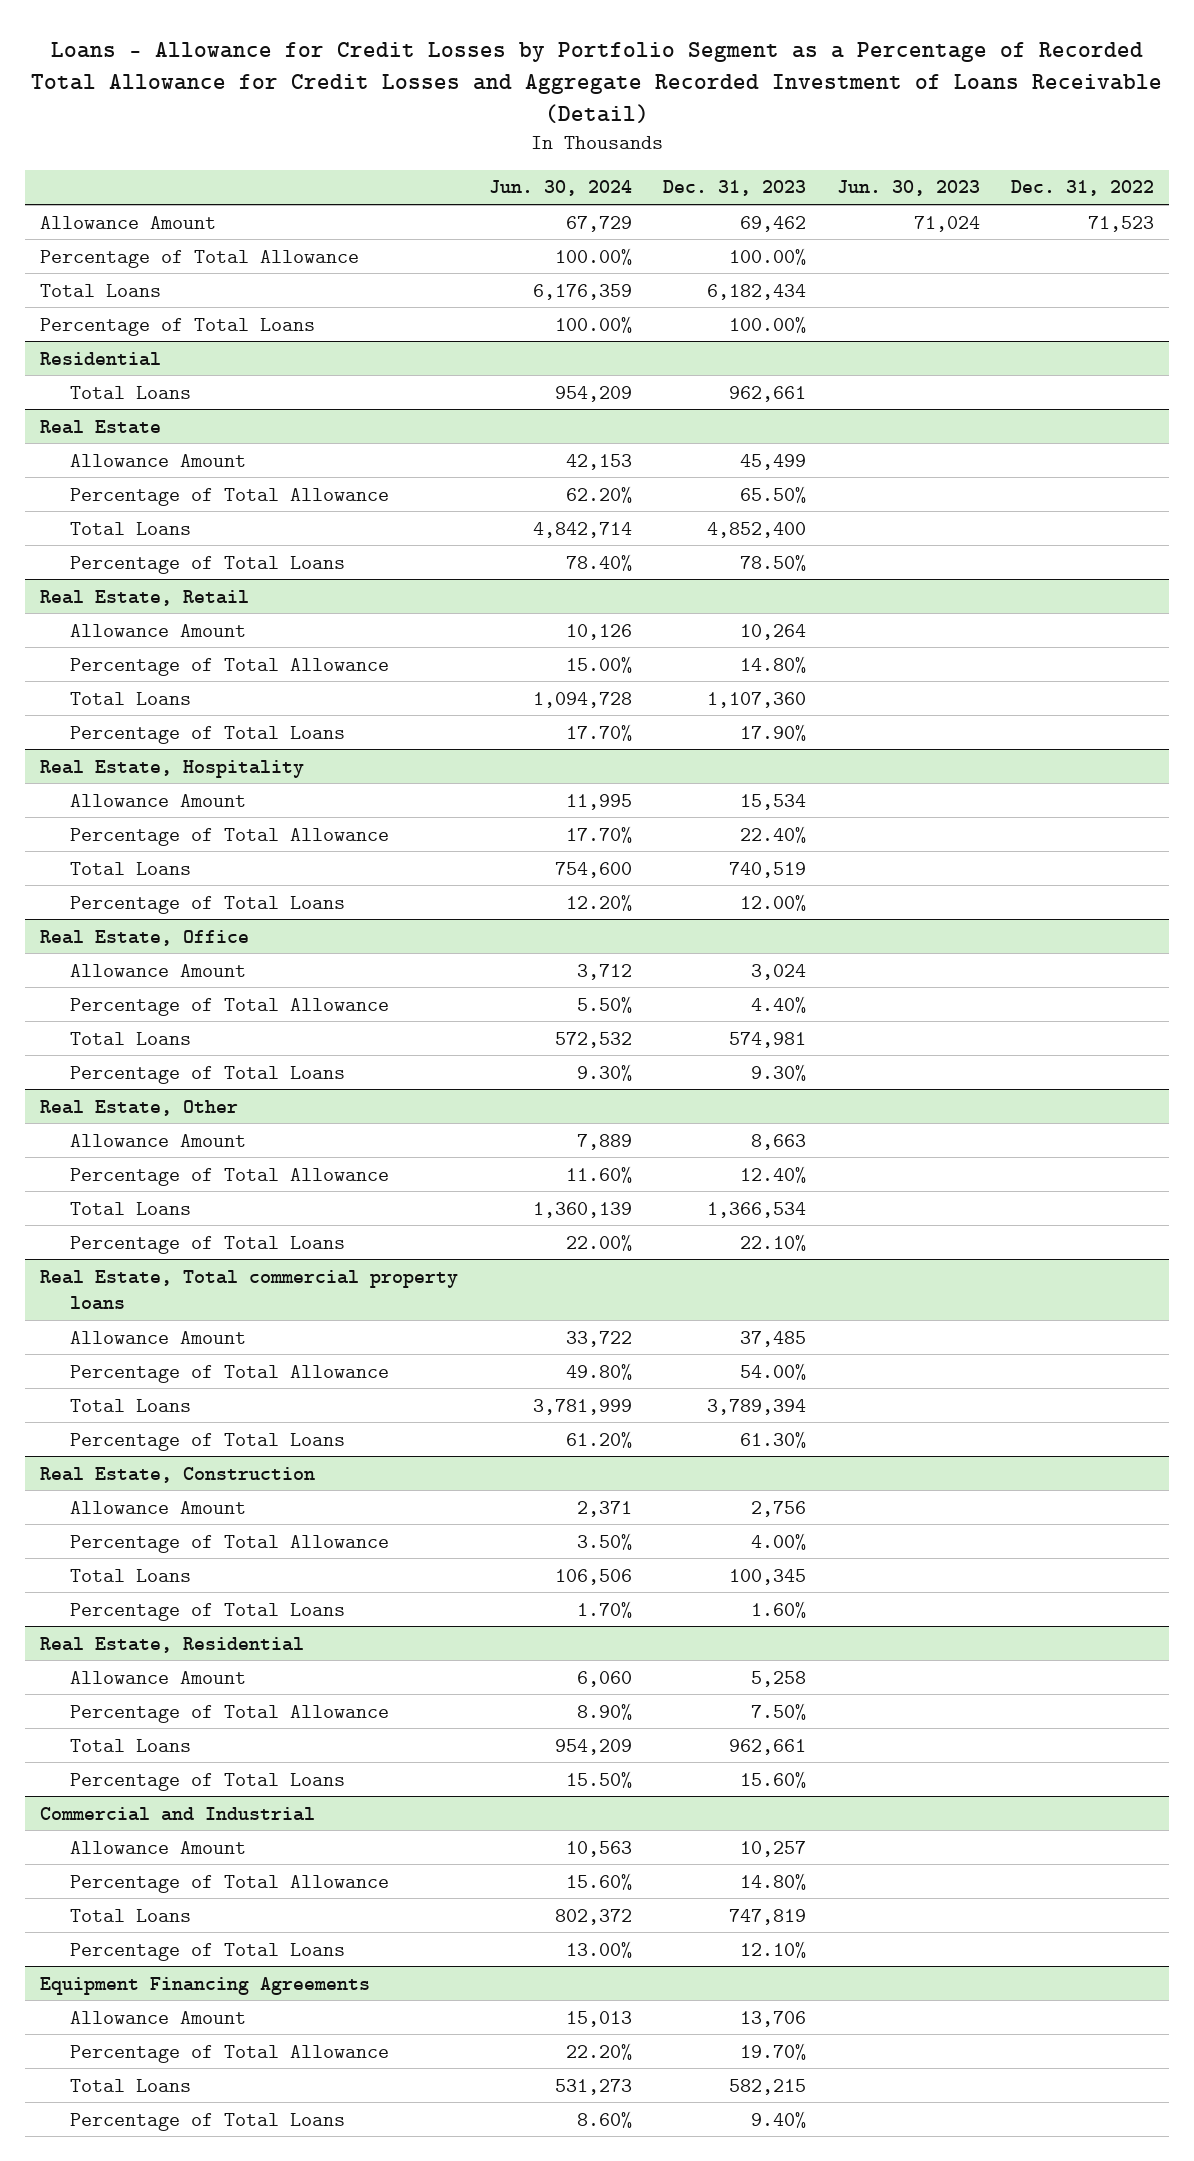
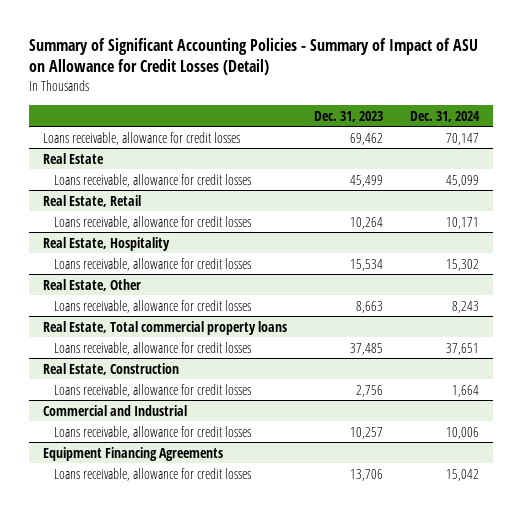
[31,42,1163,124] Loans - Allowance for Credit Losses by Portfolio Segment as a Percentage of Recorded Total Allowance for Credit Losses and Aggregate Recorded Investment of Loans Receivable (Detail) -> [29,37,479,76] Summary of Significant Accounting Policies - Summary of Impact of ASU on Allowance for Credit Losses (Detail)
[489,180,633,197] Jun. 30, 2024 -> none
[836,180,980,197] Jun. 30, 2023 -> none
[1010,180,1154,197] Dec. 31, 2022 -> none
none -> [410,110,481,122] Dec. 31, 2024
[40,249,360,268] Percentage of Total Allowance -> none
[40,283,162,297] Total Loans -> none
[40,317,316,336] Percentage of Total Loans -> none
[40,351,162,366] Residential -> none
[70,385,192,399] Total Loans -> none
[40,215,217,229] Allowance Amount -> [42,131,240,145] Loans receivable, allowance for credit losses
[70,487,390,506] Percentage of Total Allowance -> none
[70,521,192,535] Total Loans -> none
[70,555,346,574] Percentage of Total Loans -> none
[70,453,247,467] Allowance Amount -> [53,173,251,187] Loans receivable, allowance for credit losses
[70,657,390,676] Percentage of Total Allowance -> none
[70,691,192,705] Total Loans -> none
[70,725,346,744] Percentage of Total Loans -> none
[70,623,247,637] Allowance Amount -> [53,215,251,229] Loans receivable, allowance for credit losses
[70,827,390,846] Percentage of Total Allowance -> none
[70,861,192,875] Total Loans -> none
[70,895,346,914] Percentage of Total Loans -> none
[40,929,250,946] Real Estate, Office -> none
[70,963,247,977] Allowance Amount -> none
[70,997,390,1016] Percentage of Total Allowance -> none
[70,1031,192,1045] Total Loans -> none
[70,1065,346,1084] Percentage of Total Loans -> none
[70,793,247,807] Allowance Amount -> [53,257,251,271] Loans receivable, allowance for credit losses
[70,1167,390,1186] Percentage of Total Allowance -> none
[70,1201,192,1215] Total Loans -> none
[70,1235,346,1254] Percentage of Total Loans -> none
[70,1133,247,1147] Allowance Amount -> [53,299,251,313] Loans receivable, allowance for credit losses
[70,1364,390,1383] Percentage of Total Allowance -> none
[70,1398,192,1412] Total Loans -> none
[70,1432,346,1451] Percentage of Total Loans -> none
[70,1330,247,1344] Allowance Amount -> [53,341,251,355] Loans receivable, allowance for credit losses
[70,1534,390,1553] Percentage of Total Allowance -> none
[70,1568,192,1582] Total Loans -> none
[70,1602,346,1621] Percentage of Total Loans -> none
[40,1636,305,1653] Real Estate, Residential -> none
[70,1670,247,1684] Allowance Amount -> none
[70,1704,390,1723] Percentage of Total Allowance -> none
[70,1738,192,1752] Total Loans -> none
[70,1772,346,1791] Percentage of Total Loans -> none
[70,1500,247,1514] Allowance Amount -> [53,383,251,397] Loans receivable, allowance for credit losses
[70,1874,390,1893] Percentage of Total Allowance -> none
[70,1908,192,1922] Total Loans -> none
[70,1942,346,1961] Percentage of Total Loans -> none
[70,1840,247,1854] Allowance Amount -> [53,425,251,439] Loans receivable, allowance for credit losses
[70,2044,390,2063] Percentage of Total Allowance -> none
[70,2078,192,2092] Total Loans -> none
[70,2112,346,2131] Percentage of Total Loans -> none
[70,2010,247,2024] Allowance Amount -> [53,467,251,481] Loans receivable, allowance for credit losses

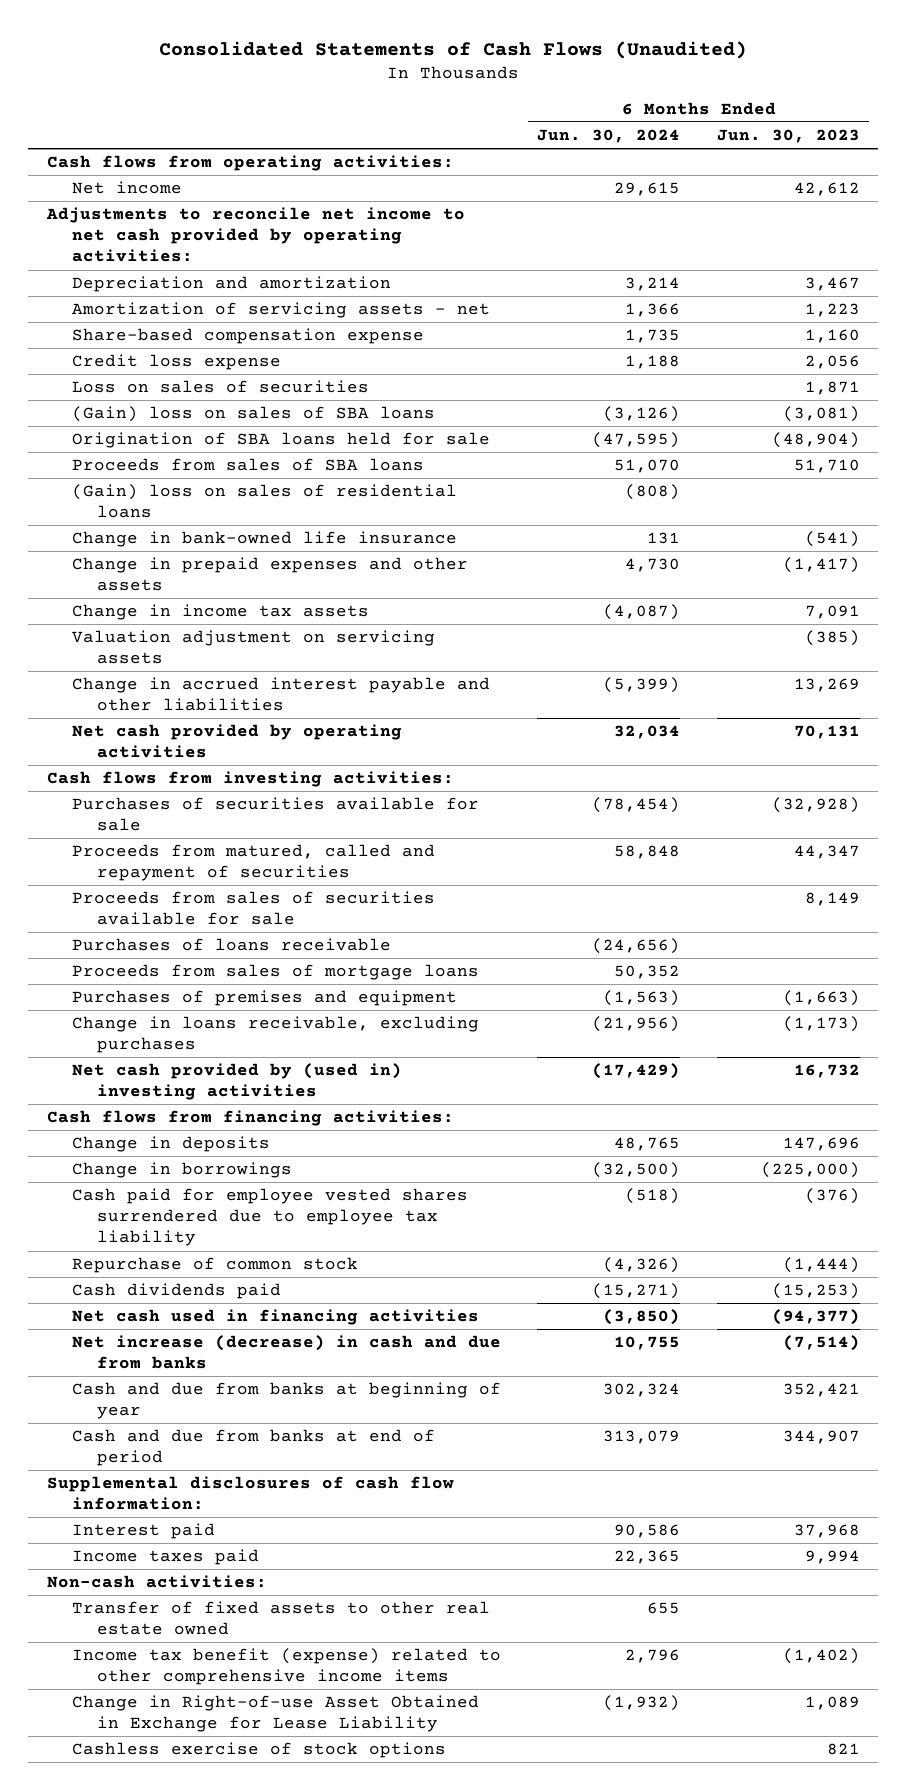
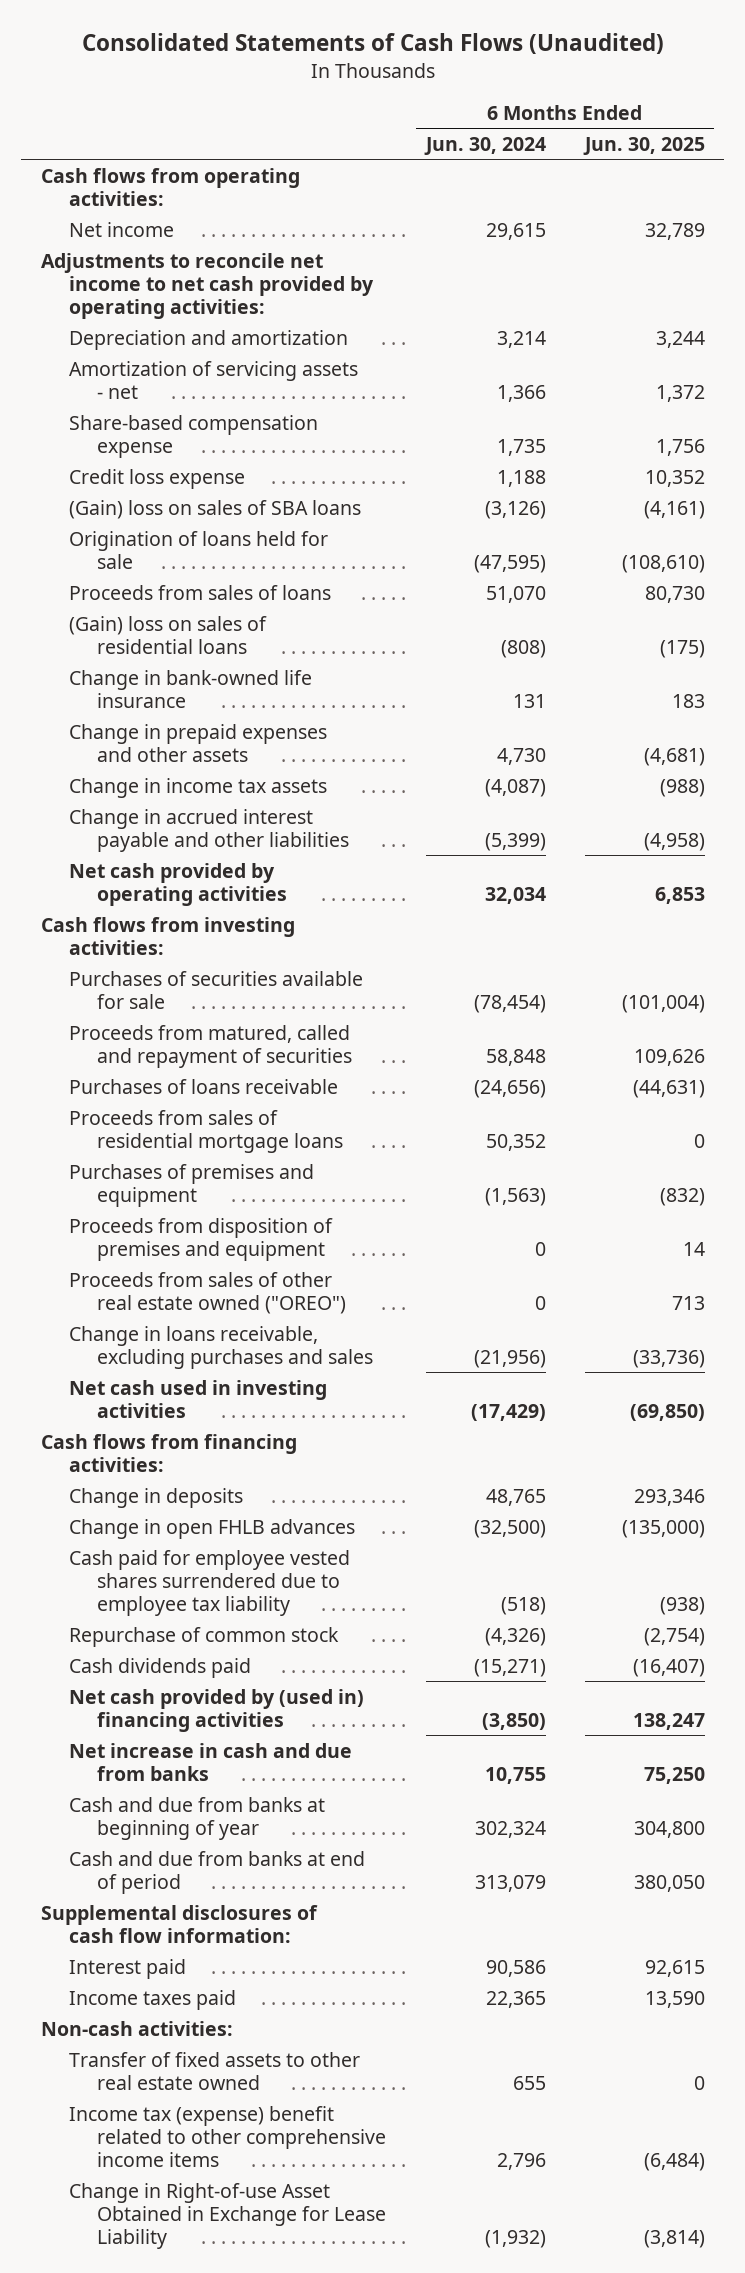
[716,129,860,144] Jun. 30, 2023 -> none
none -> [582,136,705,155] Jun. 30, 2025
[71,380,369,394] Loss on sales of securities -> none
[71,432,490,449] Origination of SBA loans held for sale -> [69,530,329,569] Origination of loans held for sale
[71,458,424,472] Proceeds from sales of SBA loans -> [69,584,332,600] Proceeds from sales of loans
[71,630,435,665] Valuation adjustment on servicing assets -> none
[71,891,435,926] Proceeds from sales of securities available for sale -> none
[71,964,479,981] Proceeds from sales of mortgage loans -> [69,1109,344,1153] Proceeds from sales of residential mortgage loans
none -> [69,1217,334,1261] Proceeds from disposition of premises and equipment
none -> [69,1271,347,1314] Proceeds from sales of other real estate owned ("OREO")
[71,1016,479,1054] Change in loans receivable, excluding purchases -> [69,1325,374,1369] Change in loans receivable, excluding purchases and sales
[71,1063,402,1101] Net cash provided by (used in) investing activities -> [69,1379,328,1418] Net cash used in investing activities
[71,1162,292,1179] Change in borrowings -> [69,1518,356,1539] Change in open FHLB advances
[71,1309,479,1326] Net cash used in financing activities -> [69,1688,365,1732] Net cash provided by (used in) financing activities
[71,1335,501,1370] Net increase (decrease) in cash and due from banks -> [69,1742,353,1781] Net increase in cash and due from banks
[71,1648,501,1686] Income tax benefit (expense) related to other comprehensive income items -> [69,2105,387,2167] Income tax (expense) benefit related to other comprehensive income items
[71,1742,446,1759] Cashless exercise of stock options -> none

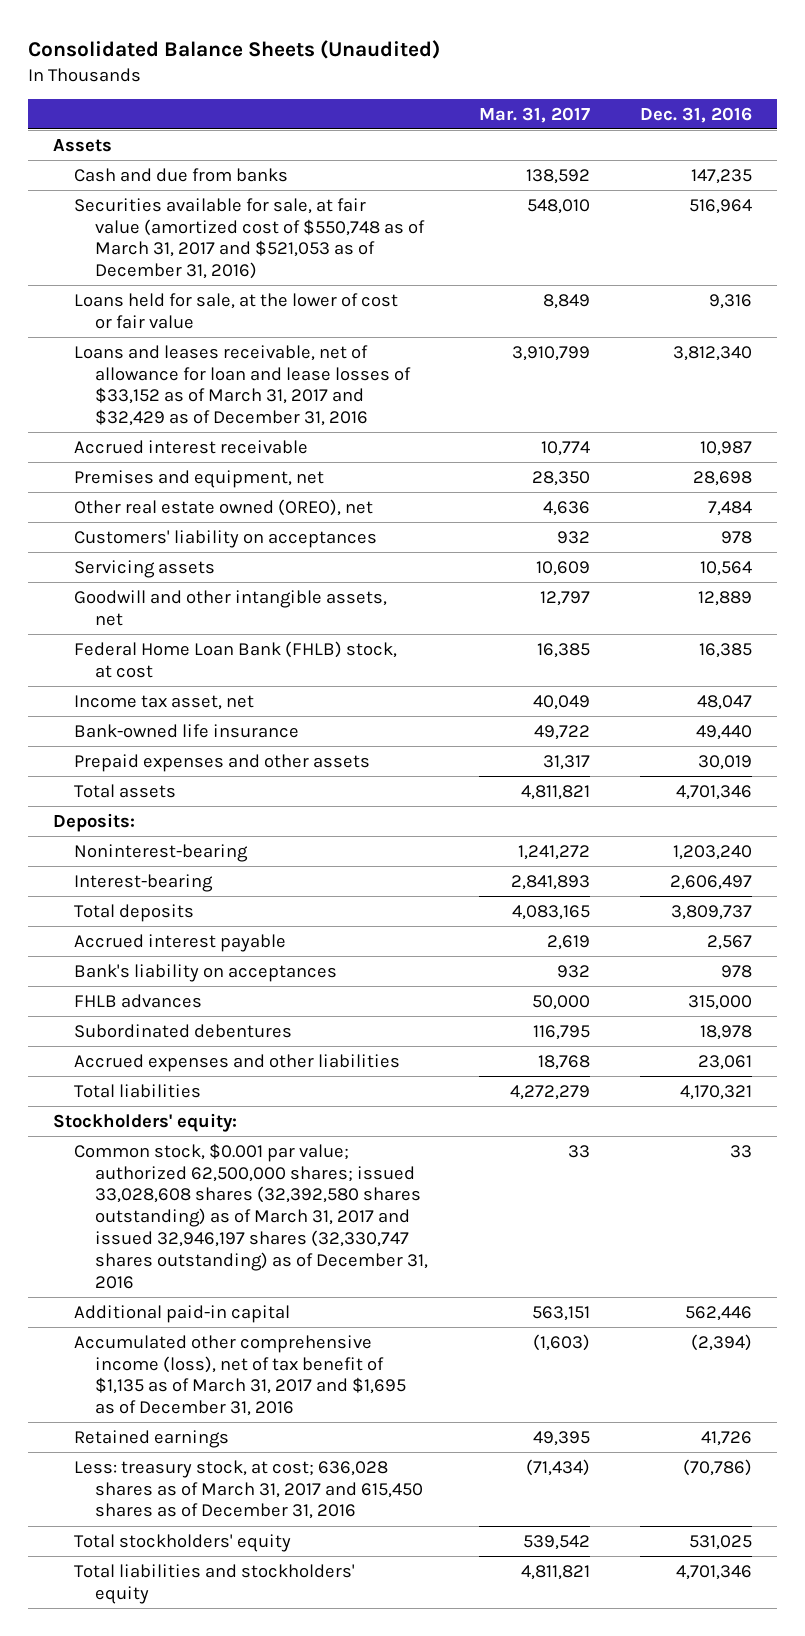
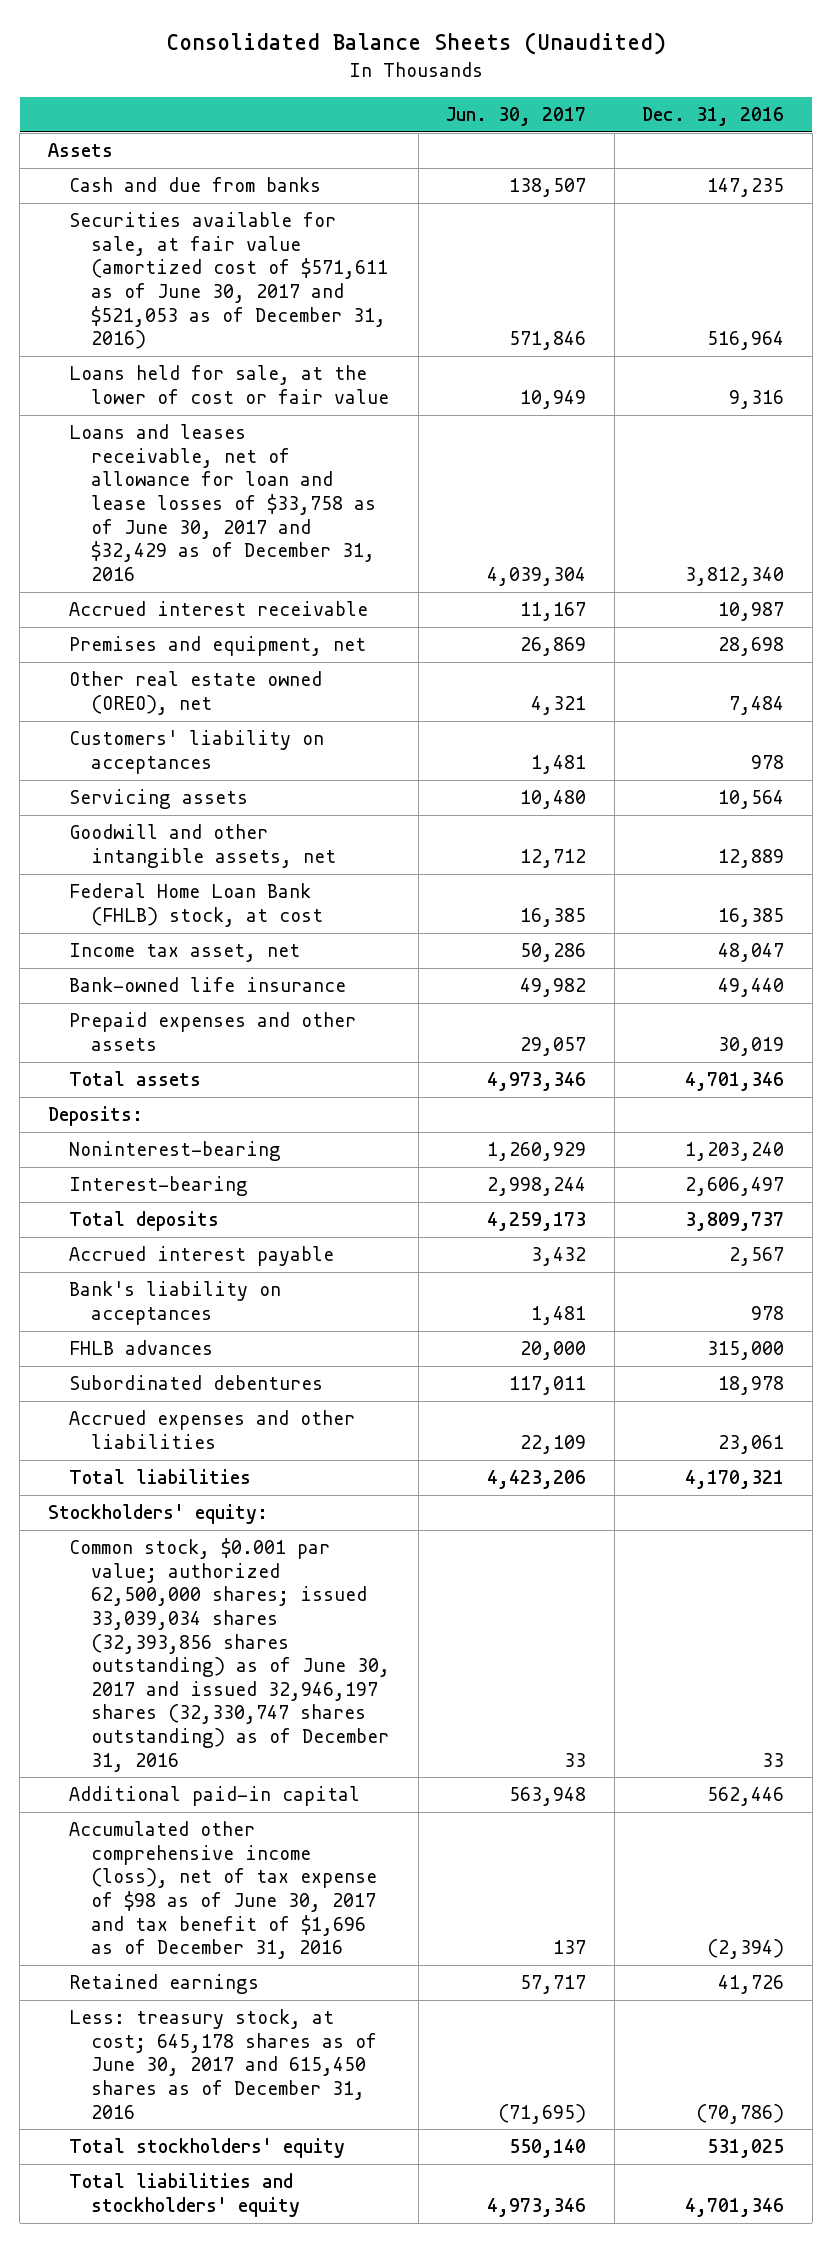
[478,106,590,123] Mar. 31, 2017 -> none
none -> [446,106,587,126] Jun. 30, 2017
[74,197,426,280] Securities available for sale, at fair value (amortized cost of $550,748 as of March 31, 2017 and $521,053 as of December 31, 2016) -> [69,212,389,350] Securities available for sale, at fair value (amortized cost of $571,611 as of June 30, 2017 and $521,053 as of December 31, 2016)
[74,344,412,427] Loans and leases receivable, net of allowance for loan and lease losses of $33,152 as of March 31, 2017 and $32,429 as of December 31, 2016 -> [69,424,377,581] Loans and leases receivable, net of allowance for loan and lease losses of $33,758 as of June 30, 2017 and $32,429 as of December 31, 2016
[74,1142,429,1290] Common stock, $0.001 par value; authorized 62,500,000 shares; issued 33,028,608 shares (32,392,580 shares outstanding) as of March 31, 2017 and issued 32,946,197 shares (32,330,747 shares outstanding) as of December 31, 2016 -> [69,1538,391,1772] Common stock, $0.001 par value; authorized 62,500,000 shares; issued 33,039,034 shares (32,393,856 shares outstanding) as of June 30, 2017 and issued 32,946,197 shares (32,330,747 shares outstanding) as of December 31, 2016
[74,1334,407,1417] Accumulated other comprehensive income (loss), net of tax benefit of $1,135 as of March 31, 2017 and $1,695 as of December 31, 2016 -> [69,1821,378,1960] Accumulated other comprehensive income (loss), net of tax expense of $98 as of June 30, 2017 and tax benefit of $1,696 as of December 31, 2016
[74,1459,424,1520] Less: treasury stock, at cost; 636,028 shares as of March 31, 2017 and 615,450 shares as of December 31, 2016 -> [69,2009,378,2119] Less: treasury stock, at cost; 645,178 shares as of June 30, 2017 and 615,450 shares as of December 31, 2016

